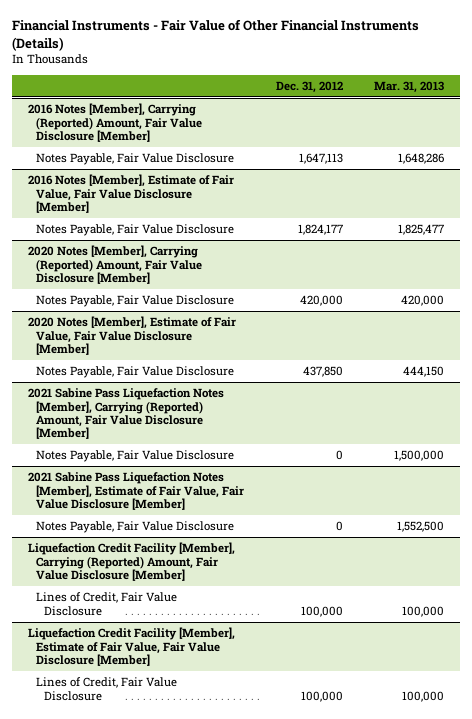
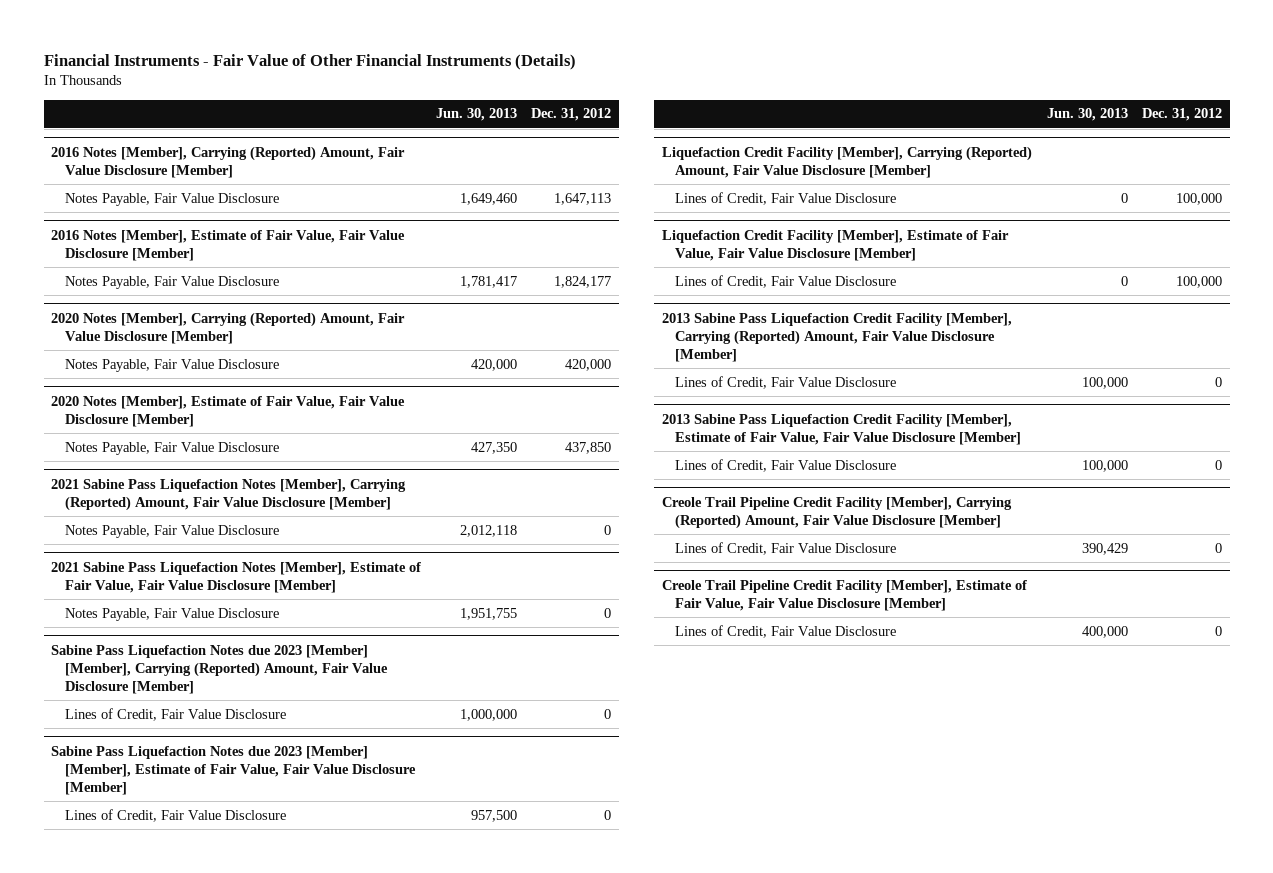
[374,80,445,93] Mar. 31, 2013 -> none
none -> [435,108,517,122] Jun. 30, 2013
none -> [50,644,388,694] Sabine Pass Liquefaction Notes due 2023 [Member] [Member], Carrying (Reported) Amount, Fair Value Disclosure [Member]
none -> [64,707,286,721] Lines of Credit, Fair Value Disclosure
none -> [50,745,416,795] Sabine Pass Liquefaction Notes due 2023 [Member] [Member], Estimate of Fair Value, Fair Value Disclosure [Member]
none -> [64,808,286,822] Lines of Credit, Fair Value Disclosure
none -> [661,312,1012,362] 2013 Sabine Pass Liquefaction Credit Facility [Member], Carrying (Reported) Amount, Fair Value Disclosure [Member]
none -> [675,375,897,389] Lines of Credit, Fair Value Disclosure
none -> [661,413,1022,445] 2013 Sabine Pass Liquefaction Credit Facility [Member], Estimate of Fair Value, Fair Value Disclosure [Member]
none -> [675,458,897,472] Lines of Credit, Fair Value Disclosure
none -> [661,496,1012,529] Creole Trail Pipeline Credit Facility [Member], Carrying (Reported) Amount, Fair Value Disclosure [Member]
none -> [675,541,897,555] Lines of Credit, Fair Value Disclosure
none -> [661,579,1027,611] Creole Trail Pipeline Credit Facility [Member], Estimate of Fair Value, Fair Value Disclosure [Member]
none -> [675,624,897,638] Lines of Credit, Fair Value Disclosure

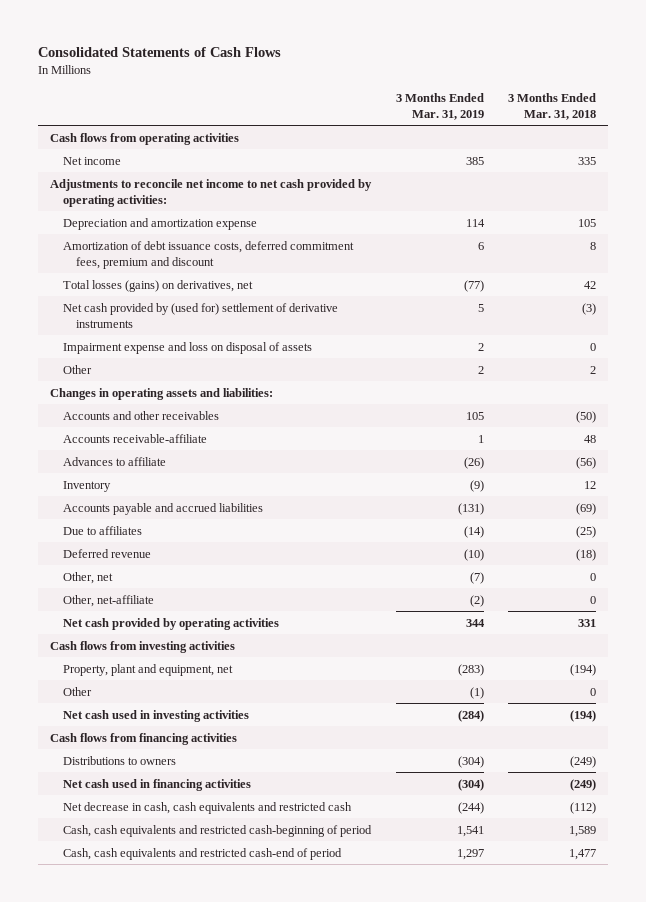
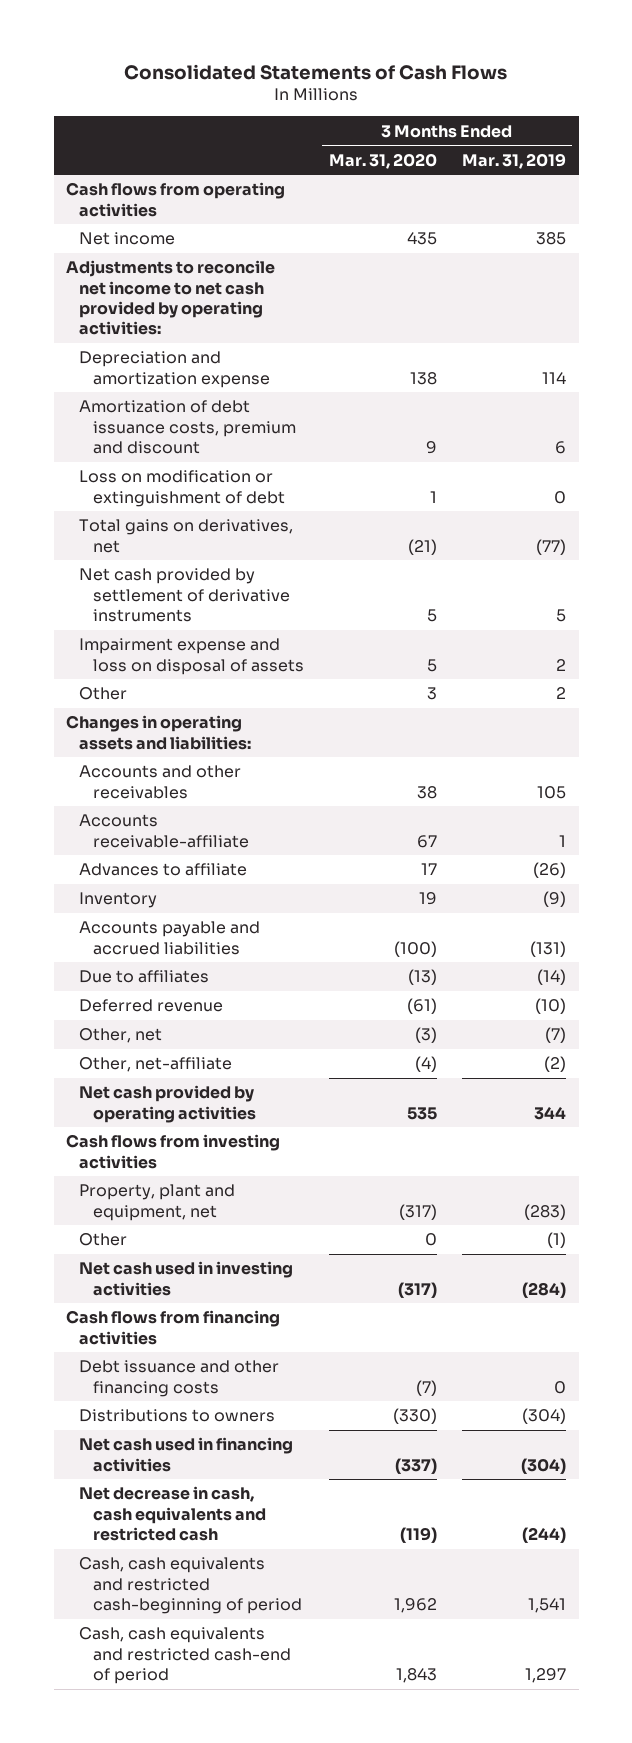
[507,92,596,120] 3 Months Ended Mar. 31, 2018 -> none
none -> [328,152,437,169] Mar. 31, 2020
[63,240,355,269] Amortization of debt issuance costs, deferred commitment fees, premium and discount -> [79,400,296,455] Amortization of debt issuance costs, premium and discount
none -> [79,470,285,507] Loss on modification or extinguishment of debt
[63,279,254,292] Total losses (gains) on derivatives, net -> [79,519,294,553] Total gains on derivatives, net
[63,302,339,328] Net cash provided by (used for) settlement of derivative instruments -> [79,568,290,623] Net cash provided by settlement of derivative instruments
none -> [79,1360,280,1397] Debt issuance and other financing costs

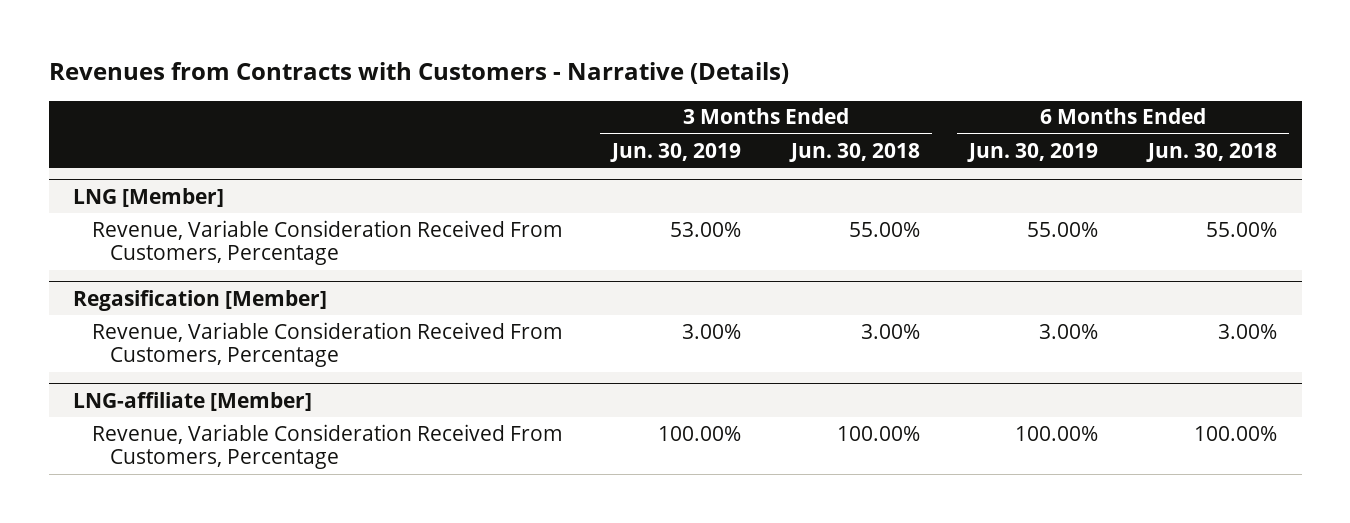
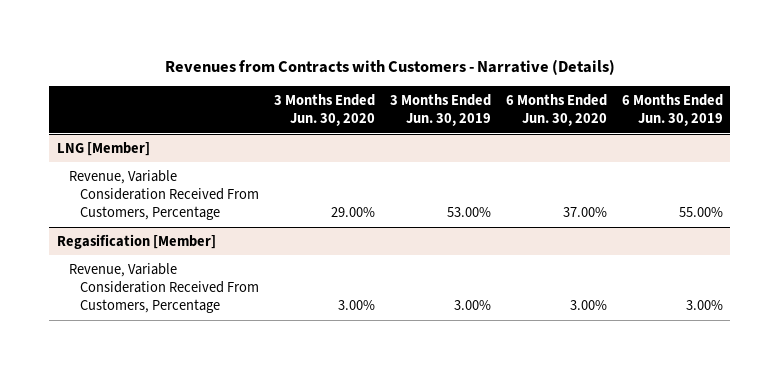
[788,142,920,162] Jun. 30, 2018 -> none
[1145,142,1277,162] Jun. 30, 2018 -> none
none -> [274,94,376,127] 3 Months Ended Jun. 30, 2020
none -> [505,94,607,127] 6 Months Ended Jun. 30, 2020
[73,391,313,411] LNG-affiliate [Member] -> none
[91,423,563,470] Revenue, Variable Consideration Received From Customers, Percentage -> none

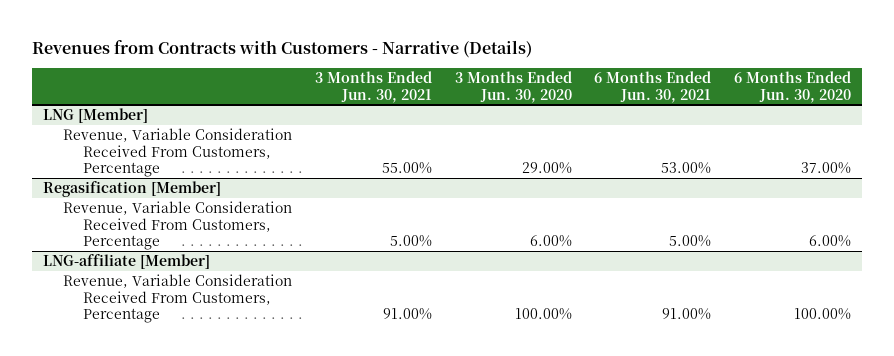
[389,94,491,127] 3 Months Ended Jun. 30, 2019 -> none
[621,94,723,127] 6 Months Ended Jun. 30, 2019 -> none
none -> [314,70,432,103] 3 Months Ended Jun. 30, 2021
none -> [594,70,712,103] 6 Months Ended Jun. 30, 2021
[338,300,376,311] 3.00% -> [529,235,572,248] 6.00%
[569,300,607,311] 3.00% -> [809,235,852,248] 6.00%
none -> [43,254,211,270] LNG-affiliate [Member]
none -> [62,274,292,324] Revenue, Variable Consideration Received From Customers, Percentage

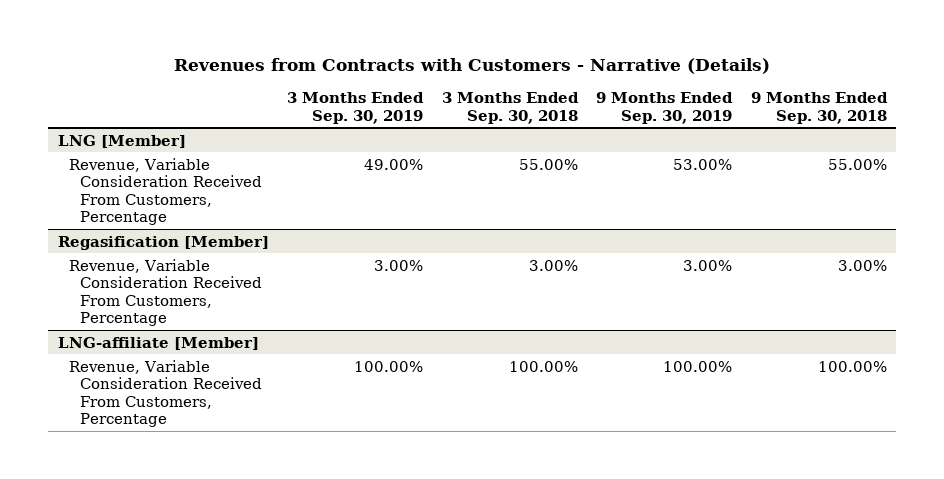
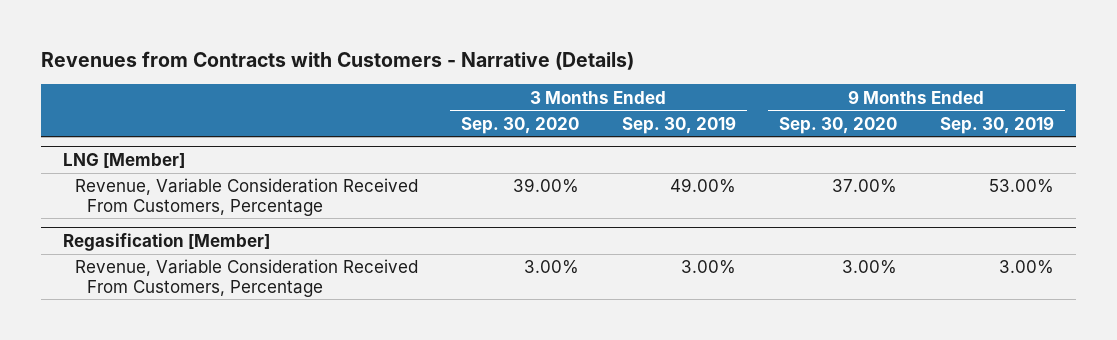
[441,91,579,124] 3 Months Ended Sep. 30, 2018 -> none
[750,91,888,124] 9 Months Ended Sep. 30, 2018 -> none
none -> [460,116,579,134] Sep. 30, 2020
none -> [778,116,897,134] Sep. 30, 2020
[57,336,259,350] LNG-affiliate [Member] -> none
[68,359,262,428] Revenue, Variable Consideration Received From Customers, Percentage -> none

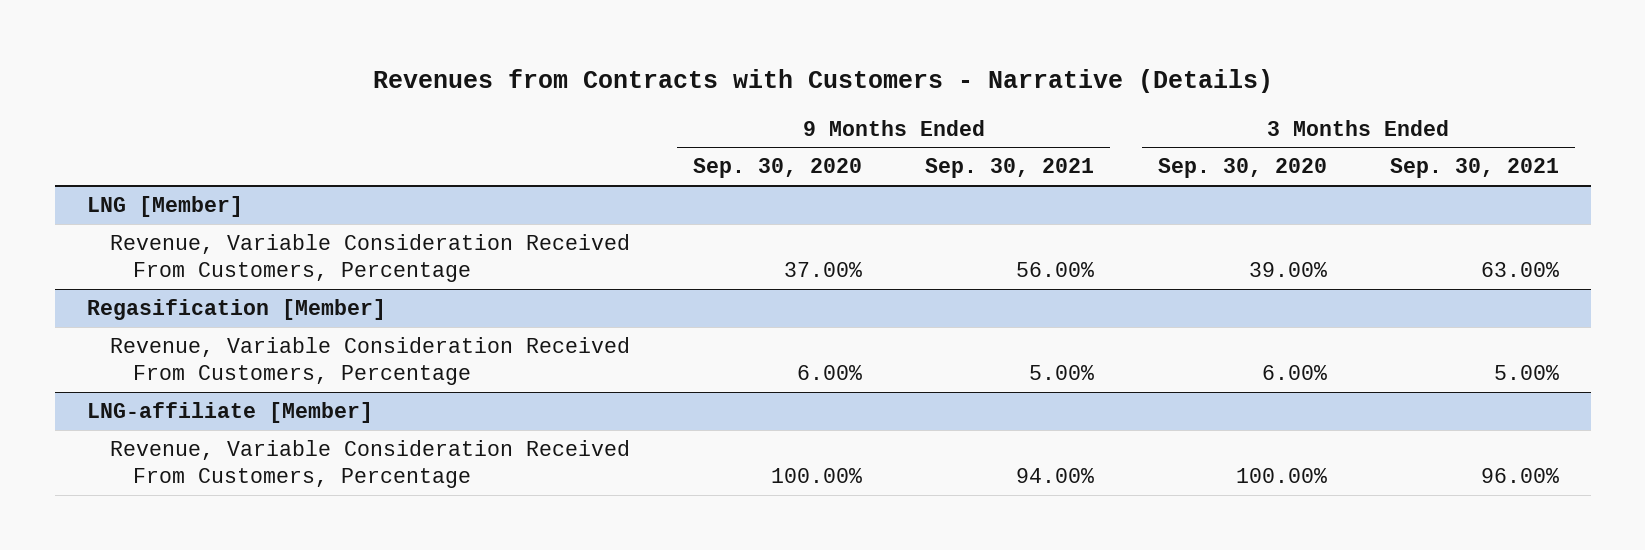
[621,115,736,134] Sep. 30, 2019 -> none
[940,115,1055,134] Sep. 30, 2019 -> none
none -> [925,158,1095,179] Sep. 30, 2021
none -> [1389,158,1559,179] Sep. 30, 2021
[523,260,579,275] 3.00% -> [1261,364,1327,380] 6.00%
[841,260,897,275] 3.00% -> [796,364,862,380] 6.00%
none -> [86,401,373,423] LNG-affiliate [Member]
none -> [109,439,630,488] Revenue, Variable Consideration Received From Customers, Percentage

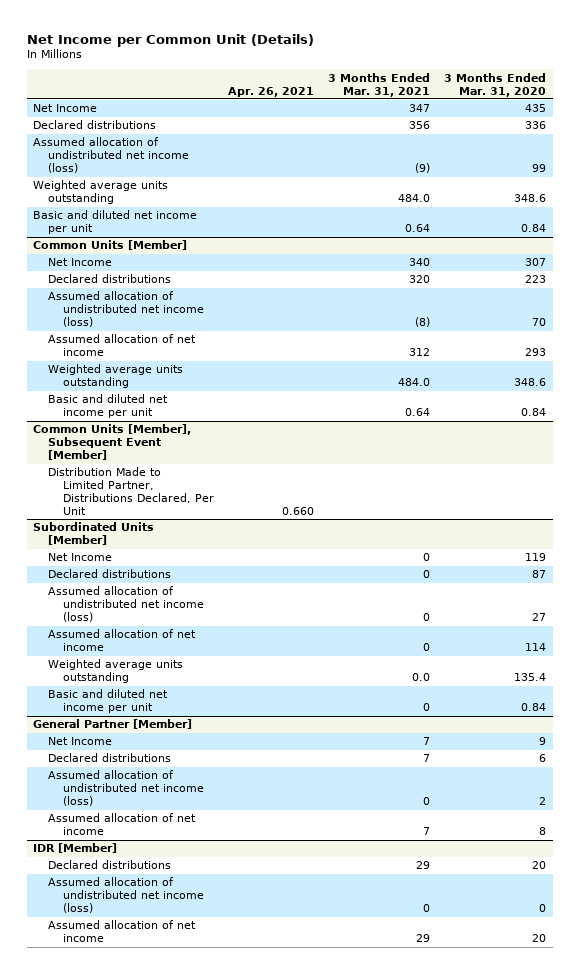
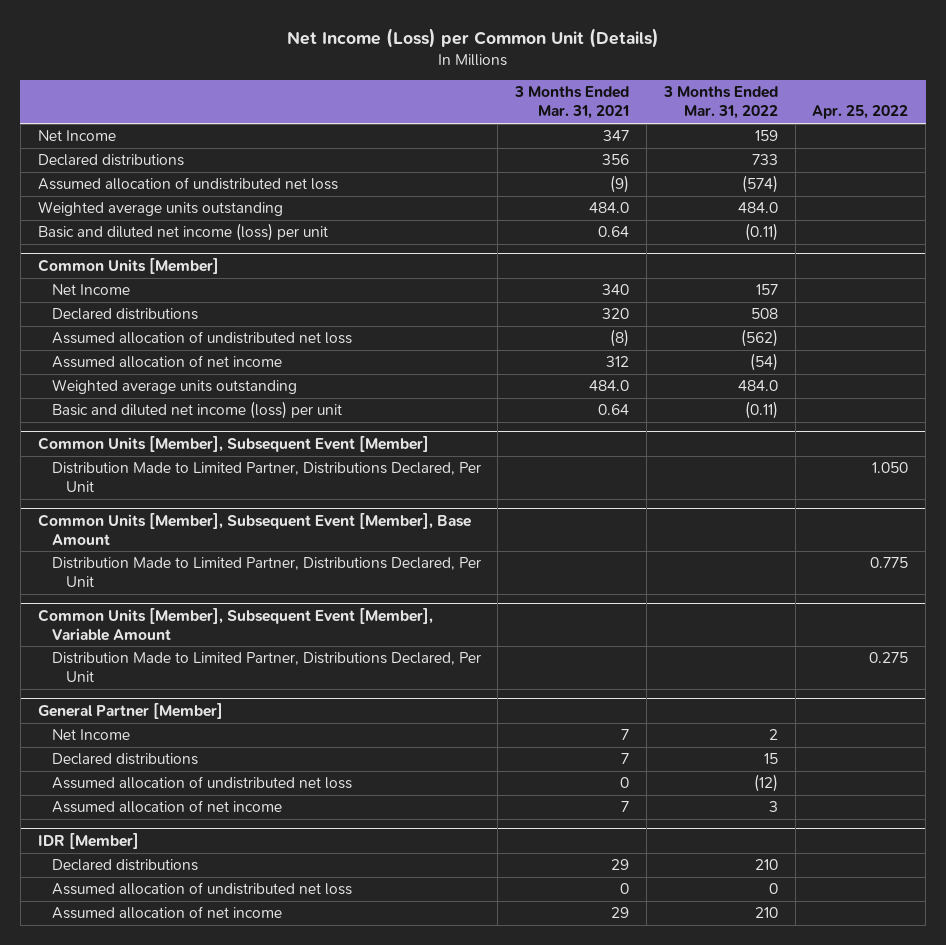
[26,33,314,47] Net Income per Common Unit (Details) -> [286,28,659,49] Net Income (Loss) per Common Unit (Details)
[228,86,315,97] Apr. 26, 2021 -> none
[444,72,547,97] 3 Months Ended Mar. 31, 2020 -> none
none -> [662,86,778,120] 3 Months Ended Mar. 31, 2022
none -> [812,105,909,120] Apr. 25, 2022
[33,137,190,174] Assumed allocation of undistributed net income (loss) -> [37,177,338,191] Assumed allocation of undistributed net loss
[33,210,198,235] Basic and diluted net income per unit -> [37,223,328,242] Basic and diluted net income (loss) per unit
[48,291,205,328] Assumed allocation of undistributed net income (loss) -> [51,331,352,345] Assumed allocation of undistributed net loss
[48,394,169,419] Basic and diluted net income per unit -> [51,401,342,420] Basic and diluted net income (loss) per unit
[33,522,155,546] Subordinated Units [Member] -> none
[48,553,113,562] Net Income -> none
[48,569,172,579] Declared distributions -> none
[48,586,205,623] Assumed allocation of undistributed net income (loss) -> none
[48,629,197,652] Assumed allocation of net income -> none
[48,659,184,684] Weighted average units outstanding -> none
[48,689,169,714] Basic and diluted net income per unit -> none
none -> [37,512,471,545] Common Units [Member], Subsequent Event [Member], Base Amount
none -> [51,557,481,588] Distribution Made to Limited Partner, Distributions Declared, Per Unit
none -> [37,607,433,641] Common Units [Member], Subsequent Event [Member], Variable Amount
none -> [51,652,481,683] Distribution Made to Limited Partner, Distributions Declared, Per Unit
[48,770,205,807] Assumed allocation of undistributed net income (loss) -> [51,776,352,790] Assumed allocation of undistributed net loss
[48,877,205,914] Assumed allocation of undistributed net income (loss) -> [51,882,352,896] Assumed allocation of undistributed net loss

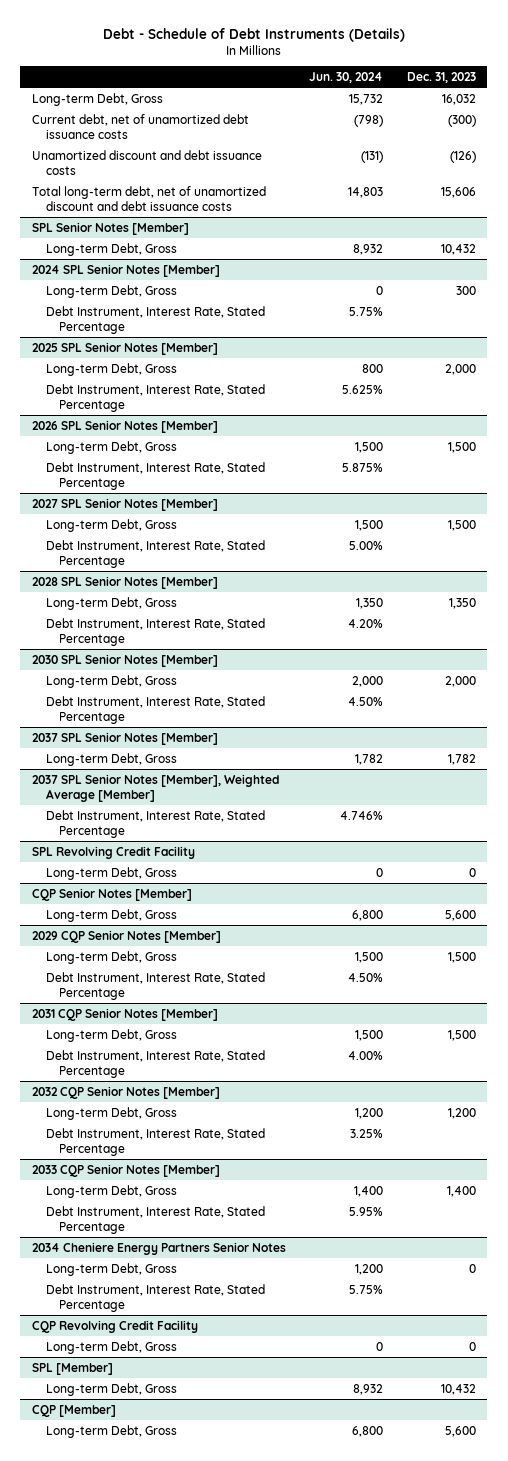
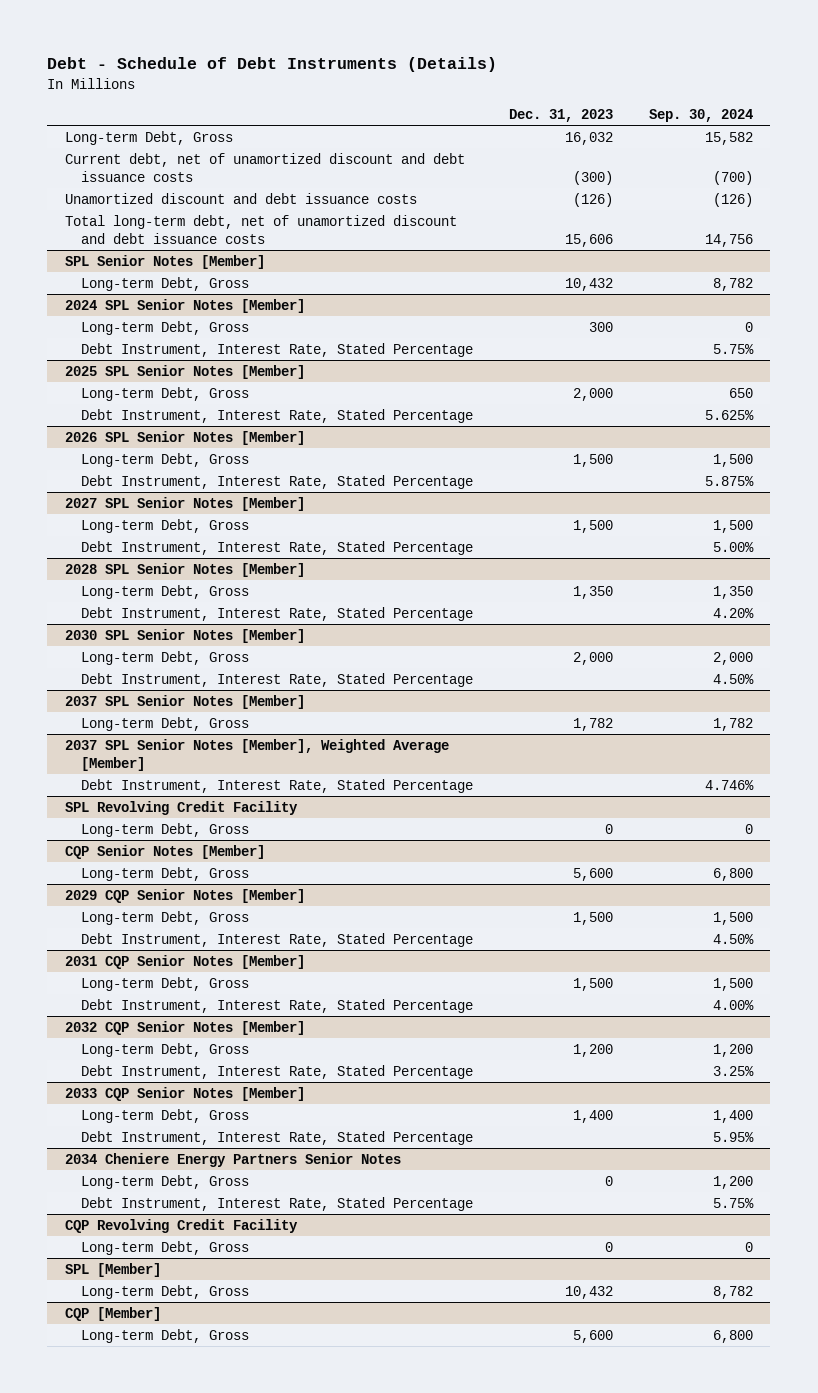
[309,72,384,84] Jun. 30, 2024 -> none
none -> [648,108,753,122] Sep. 30, 2024
[32,113,250,139] Current debt, net of unamortized debt issuance costs -> [65,152,466,182] Current debt, net of unamortized discount and debt issuance costs

